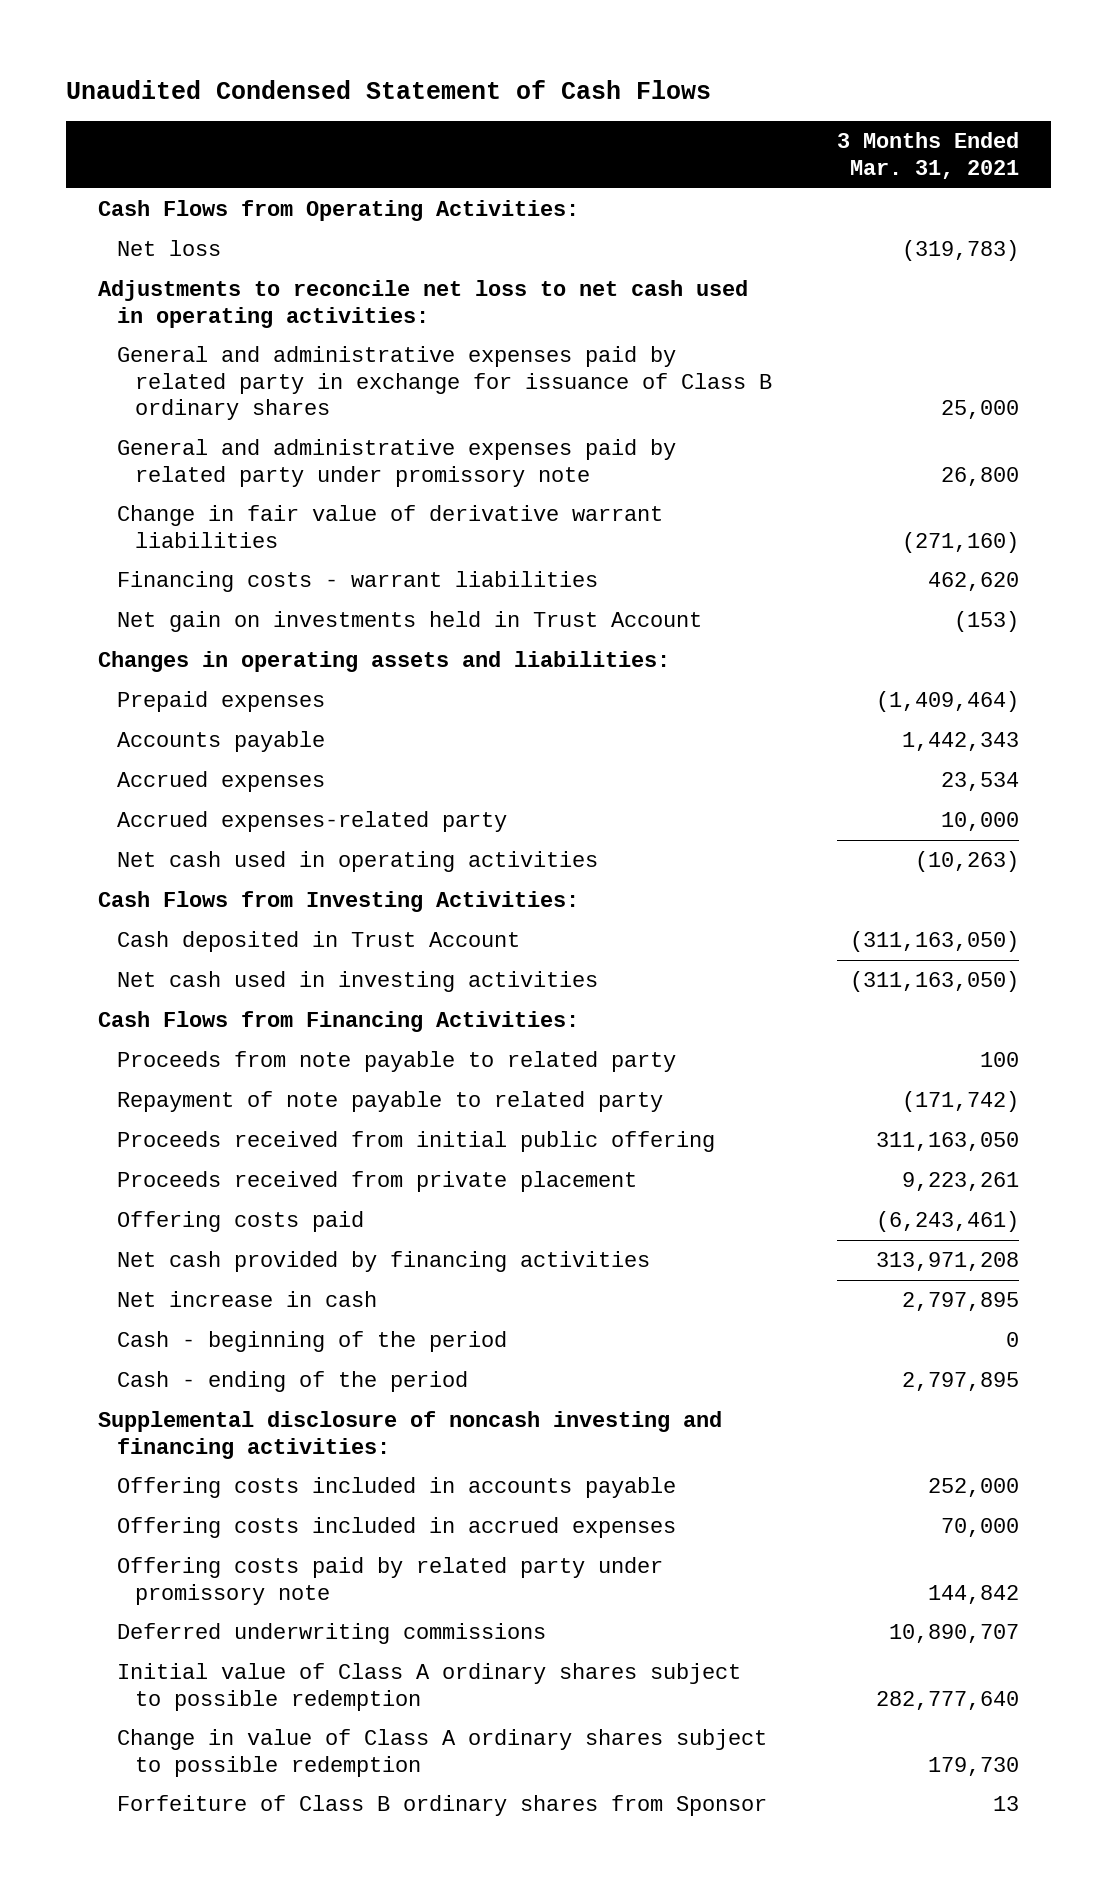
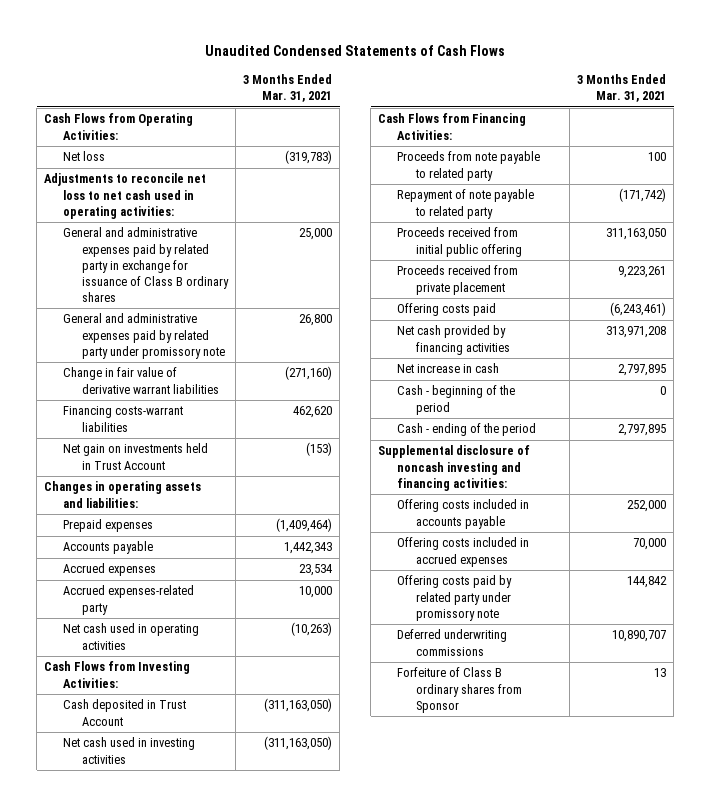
[65,80,711,100] Unaudited Condensed Statement of Cash Flows -> [205,45,506,57] Unaudited Condensed Statements of Cash Flows
[116,571,598,593] Financing costs - warrant liabilities -> [63,406,184,432] Financing costs-warrant liabilities
[116,1663,741,1711] Initial value of Class A ordinary shares subject to possible redemption -> none
[116,1729,767,1777] Change in value of Class A ordinary shares subject to possible redemption -> none

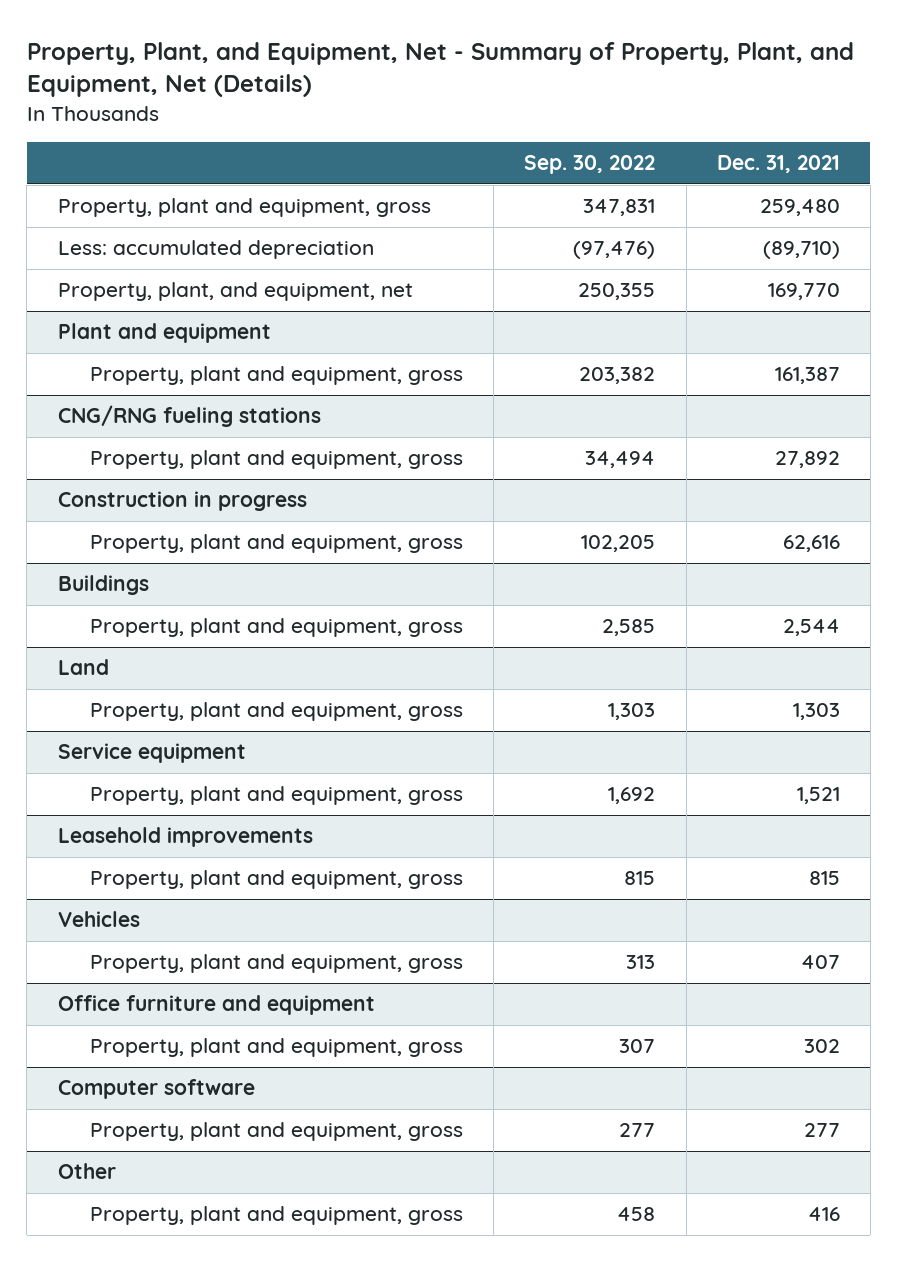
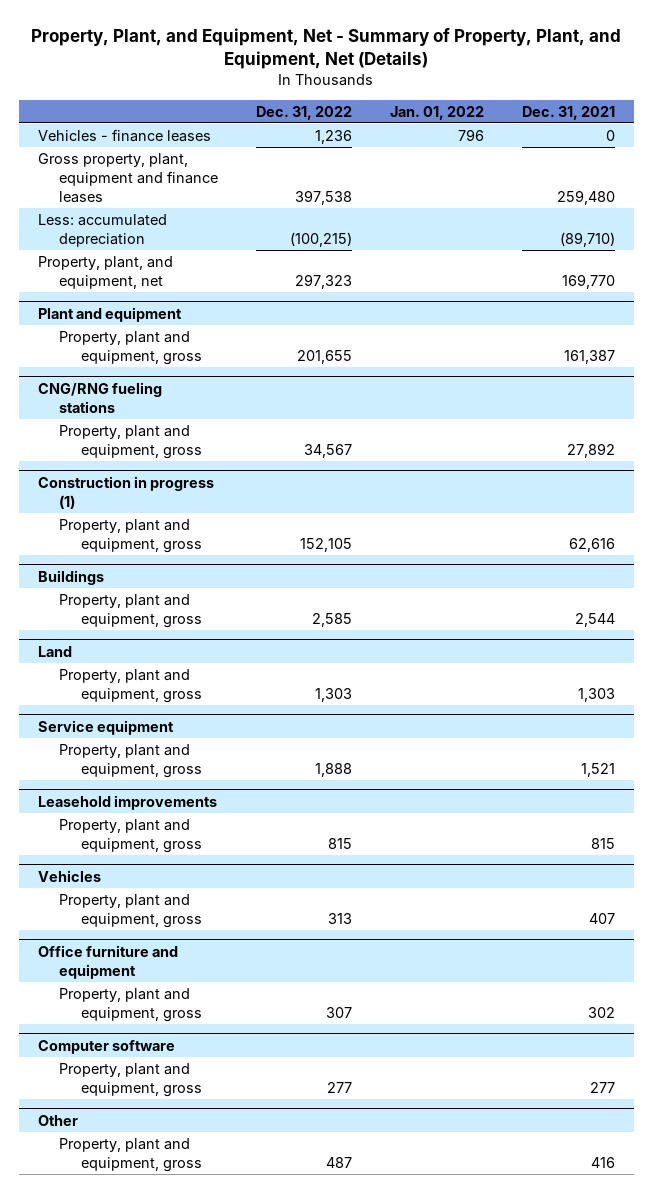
[524,155,656,175] Sep. 30, 2022 -> none
none -> [256,105,353,120] Dec. 31, 2022
none -> [389,105,484,120] Jan. 01, 2022
none -> [38,129,212,143] Vehicles - finance leases
[57,198,431,218] Property, plant and equipment, gross -> [38,153,219,203] Gross property, plant, equipment and finance leases
[57,491,307,512] Construction in progress -> [38,475,215,509] Construction in progress (1)

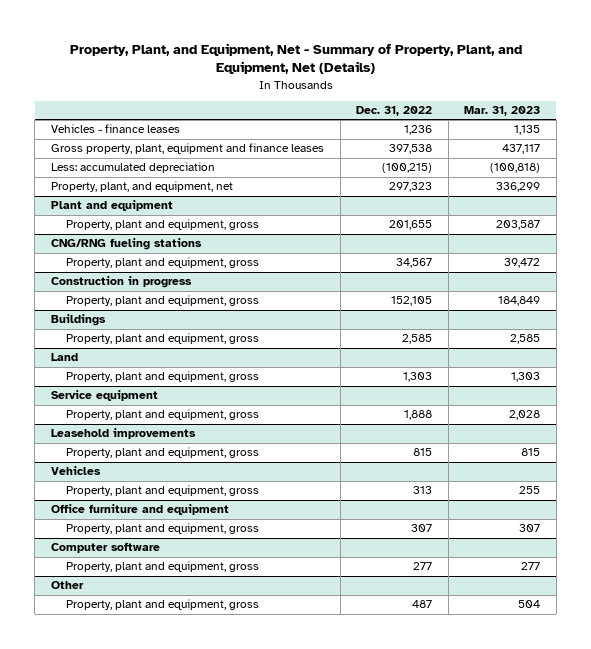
[389,105,484,120] Jan. 01, 2022 -> none
[521,105,615,120] Dec. 31, 2021 -> none
none -> [464,106,541,117] Mar. 31, 2023
[38,475,215,509] Construction in progress (1) -> [50,276,192,289] Construction in progress

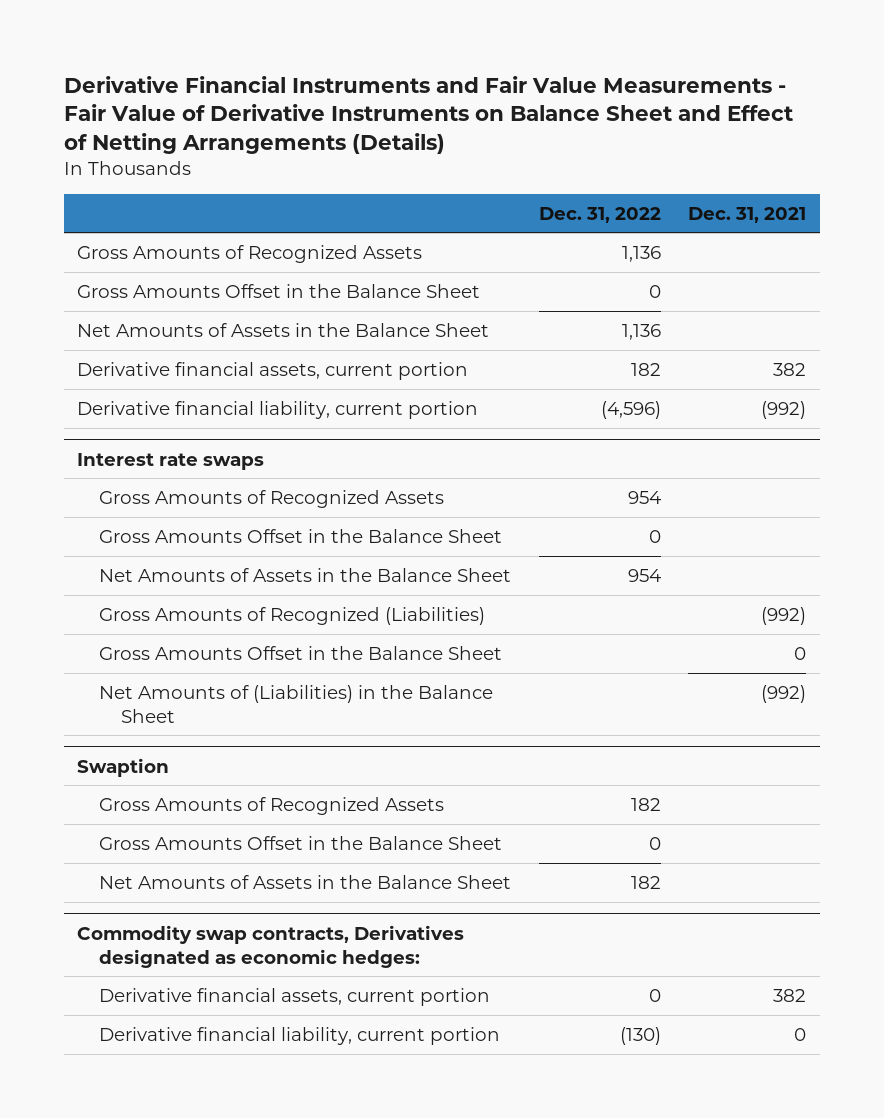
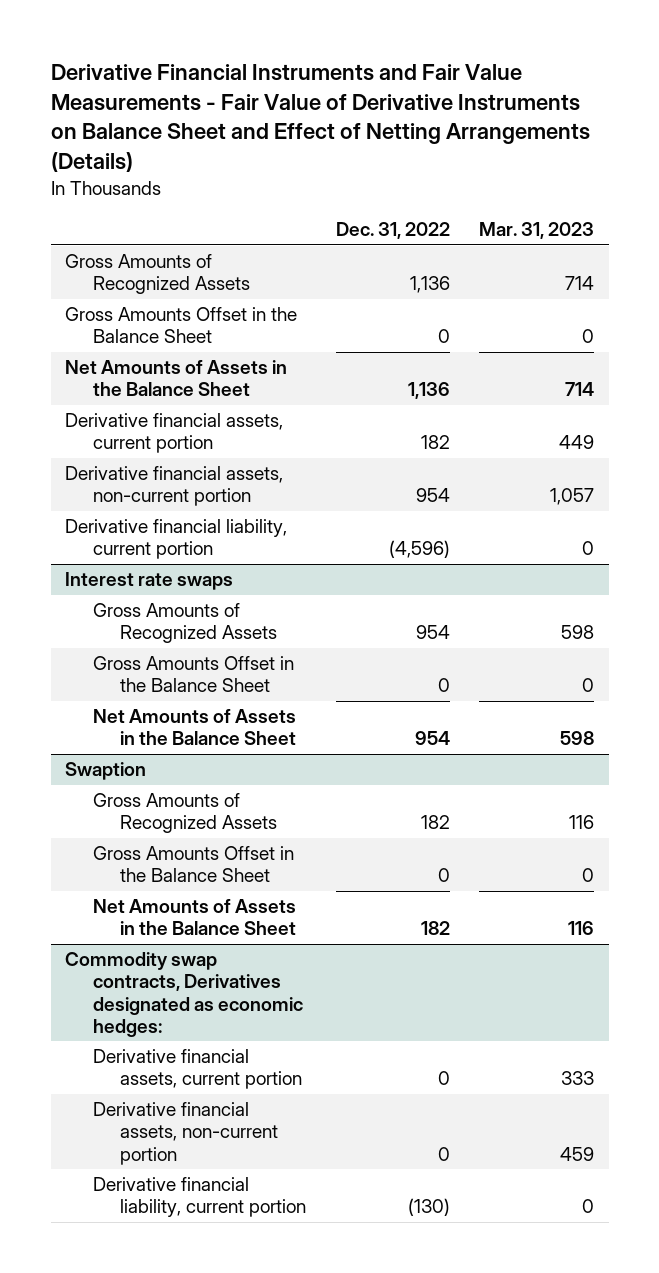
[688,206,807,223] Dec. 31, 2021 -> none
none -> [479,222,595,240] Mar. 31, 2023
none -> [65,466,284,507] Derivative financial assets, non-current portion
[99,606,486,625] Gross Amounts of Recognized (Liabilities) -> none
[99,645,503,660] Gross Amounts Offset in the Balance Sheet -> none
[99,684,494,723] Net Amounts of (Liabilities) in the Balance Sheet -> none
none -> [92,1102,279,1165] Derivative financial assets, non-current portion

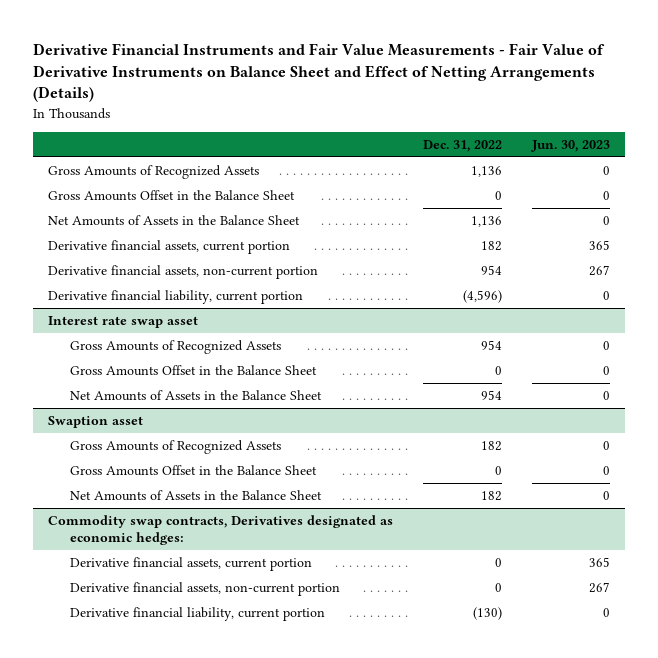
[479,222,595,240] Mar. 31, 2023 -> none
none -> [531,139,611,152] Jun. 30, 2023
[65,572,234,591] Interest rate swaps -> [47,316,198,329] Interest rate swap asset
[65,762,147,781] Swaption -> [47,416,143,429] Swaption asset

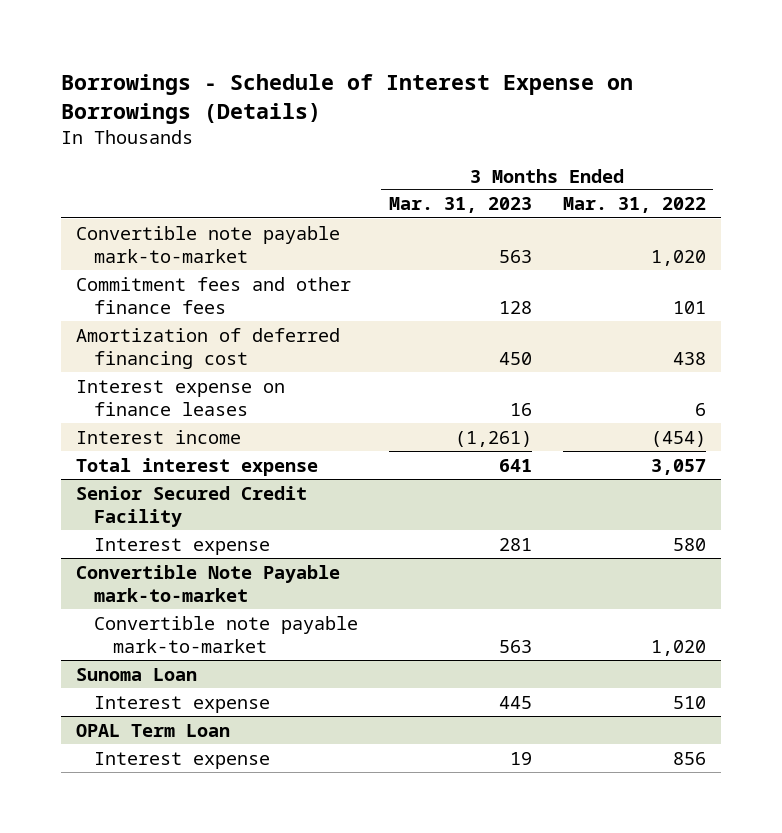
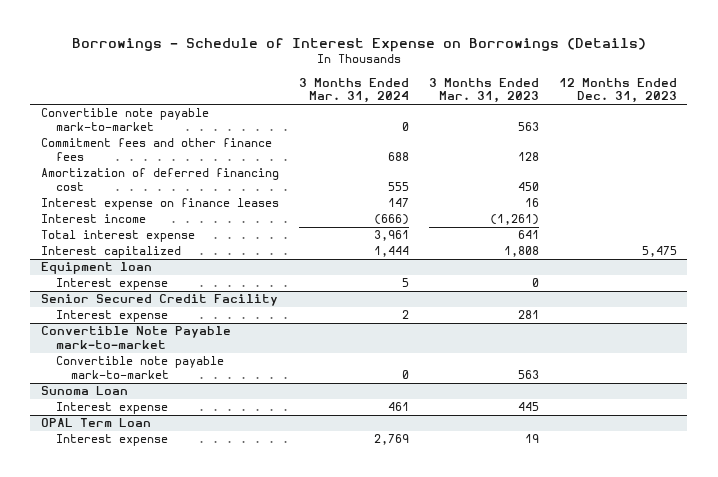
[562,197,706,214] Mar. 31, 2022 -> none
none -> [298,78,409,104] 3 Months Ended Mar. 31, 2024
none -> [559,78,678,104] 12 Months Ended Dec. 31, 2023
none -> [40,246,181,259] Interest capitalized
none -> [40,262,152,275] Equipment loan
none -> [55,278,168,291] Interest expense

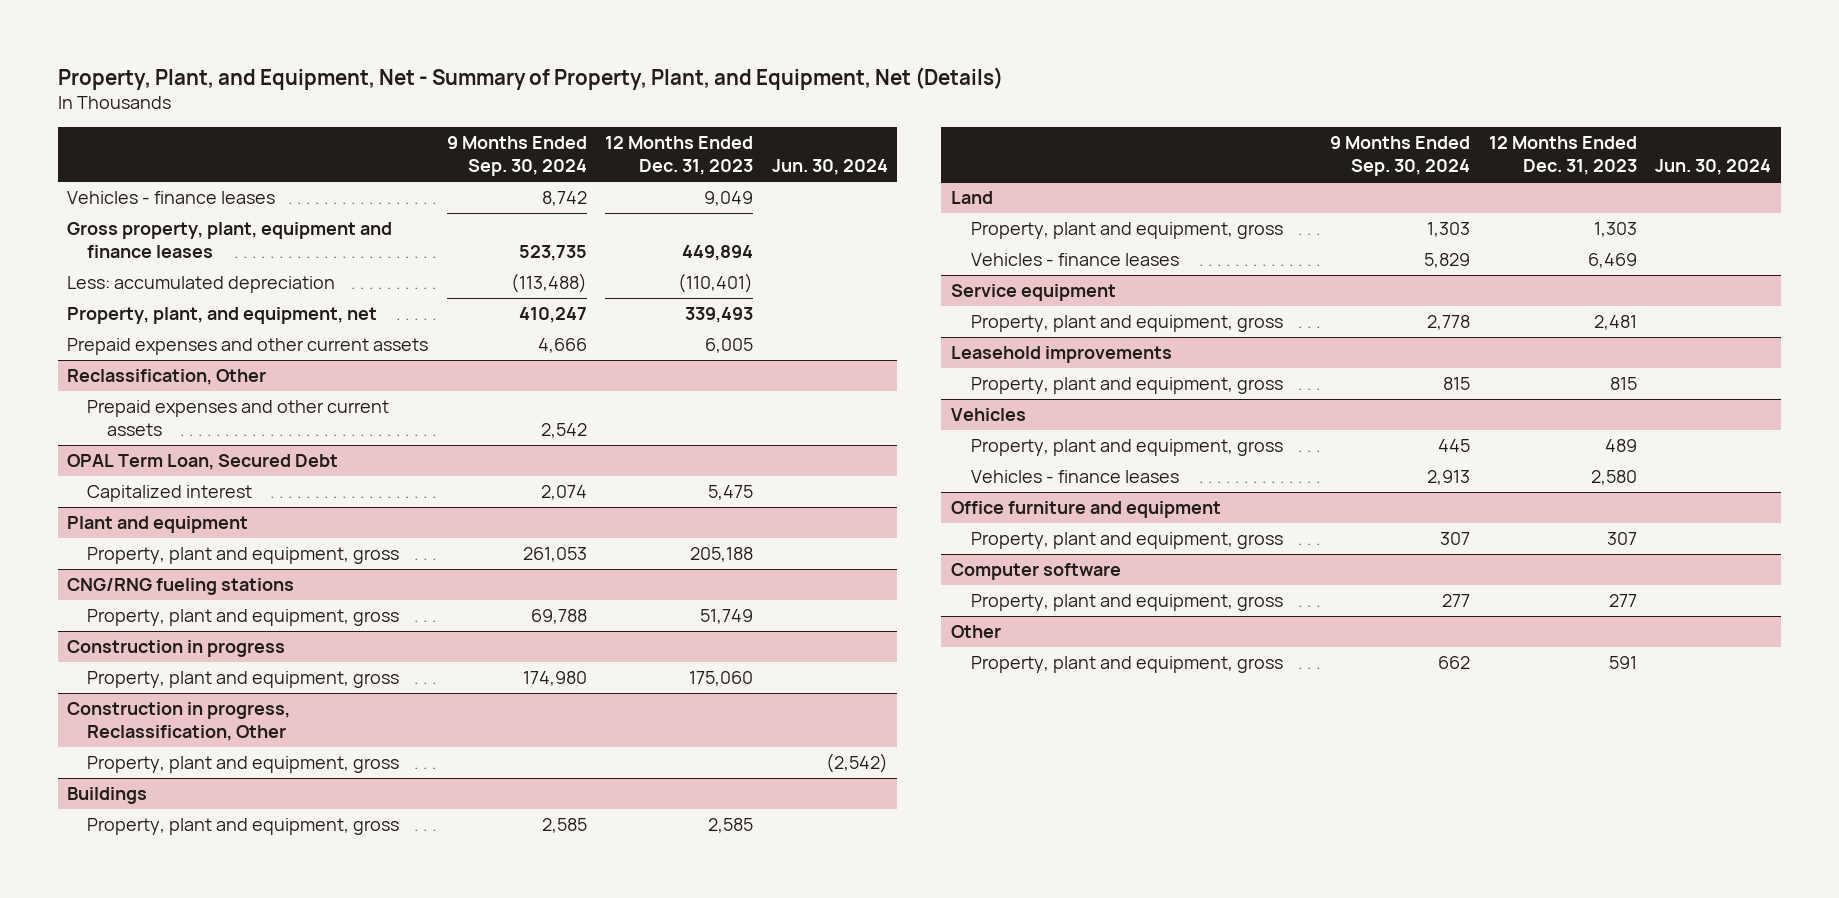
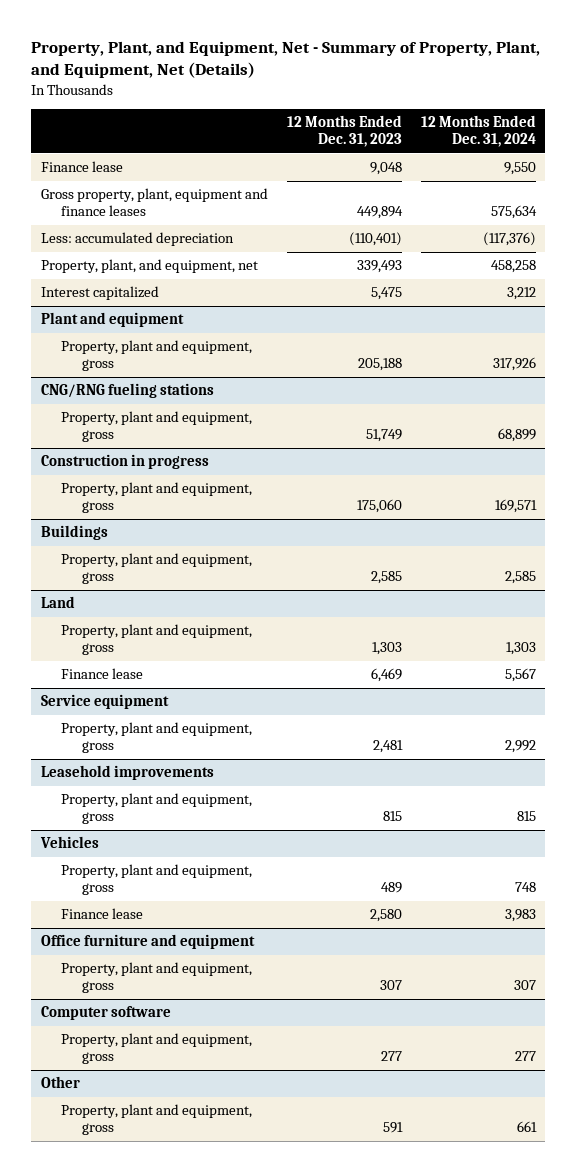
[446,136,587,177] 9 Months Ended Sep. 30, 2024 -> none
[771,159,888,176] Jun. 30, 2024 -> none
none -> [420,115,536,148] 12 Months Ended Dec. 31, 2024
[67,191,276,205] Vehicles - finance leases -> [40,161,123,173] Finance lease
[704,191,754,207] 9,049 -> [369,162,402,176] 9,048
[67,338,429,356] Prepaid expenses and other current assets -> none
[67,369,267,386] Reclassification, Other -> none
[87,400,390,437] Prepaid expenses and other current assets -> none
[67,454,339,471] OPAL Term Loan, Secured Debt -> none
[87,485,253,503] Capitalized interest -> [40,286,159,301] Interest capitalized
[67,702,291,742] Construction in progress, Reclassification, Other -> none
[87,756,400,774] Property, plant and equipment, gross -> none
[970,253,1179,267] Vehicles - finance leases -> [61,668,144,680] Finance lease
[970,470,1179,484] Vehicles - finance leases -> [61,908,144,920] Finance lease

